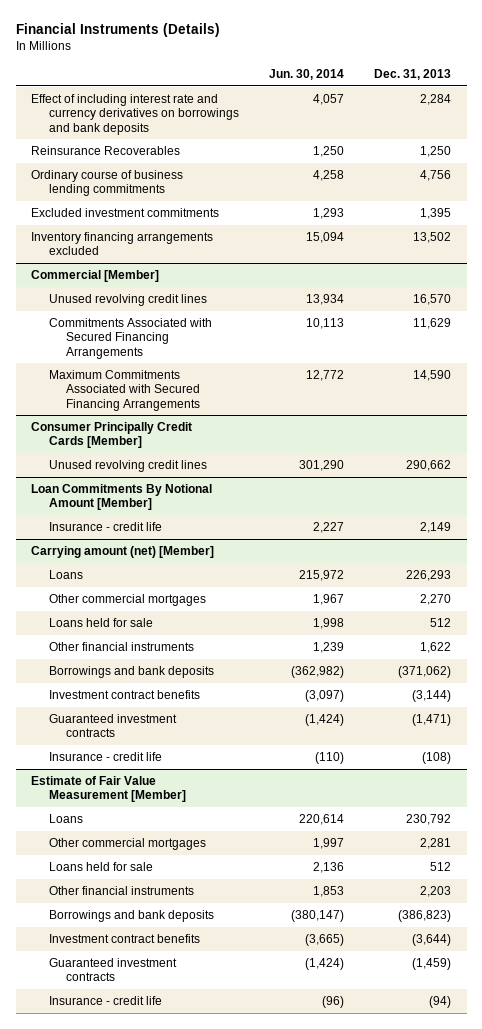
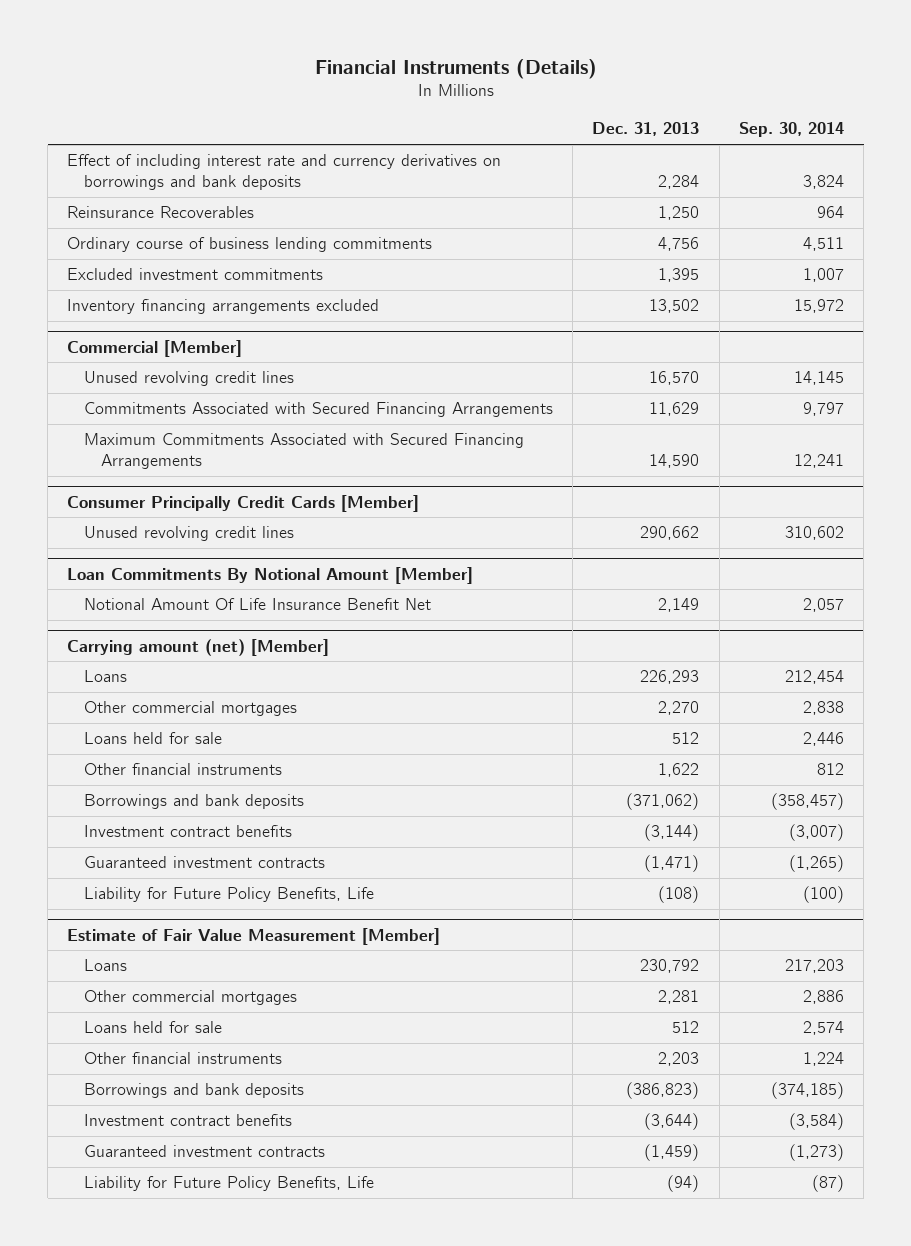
[268,69,344,81] Jun. 30, 2014 -> none
none -> [738,122,844,138] Sep. 30, 2014
[48,521,162,531] Insurance - credit life -> [83,598,431,611] Notional Amount Of Life Insurance Benefit Net
[48,751,162,761] Insurance - credit life -> [83,887,374,903] Liability for Future Policy Benefits, Life
[48,995,162,1005] Insurance - credit life -> [83,1176,374,1192] Liability for Future Policy Benefits, Life

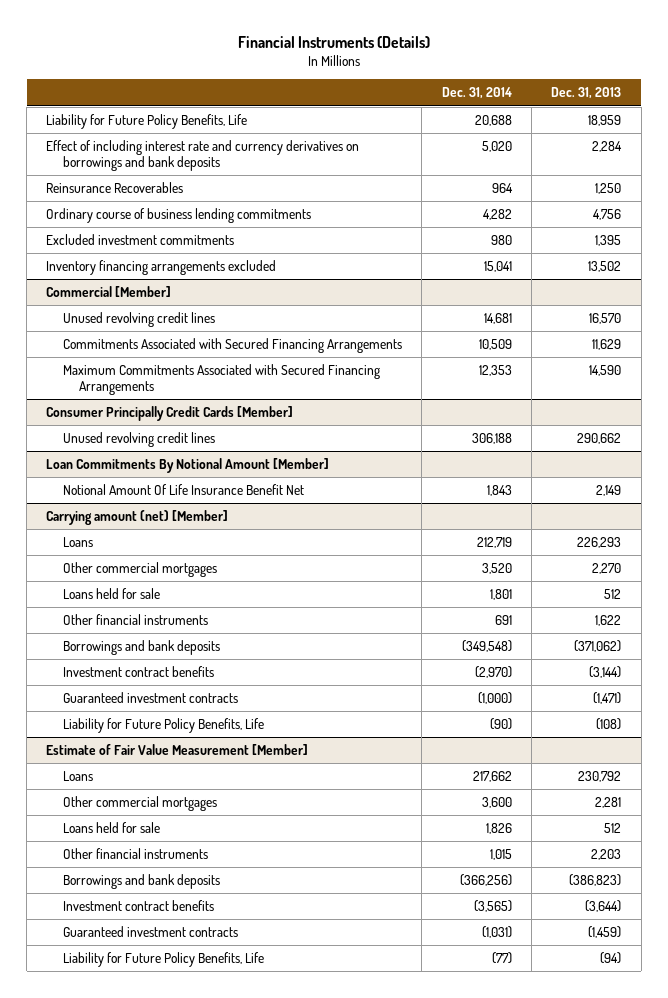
[738,122,844,138] Sep. 30, 2014 -> none
none -> [441,87,512,100] Dec. 31, 2014
none -> [46,114,248,130] Liability for Future Policy Benefits, Life

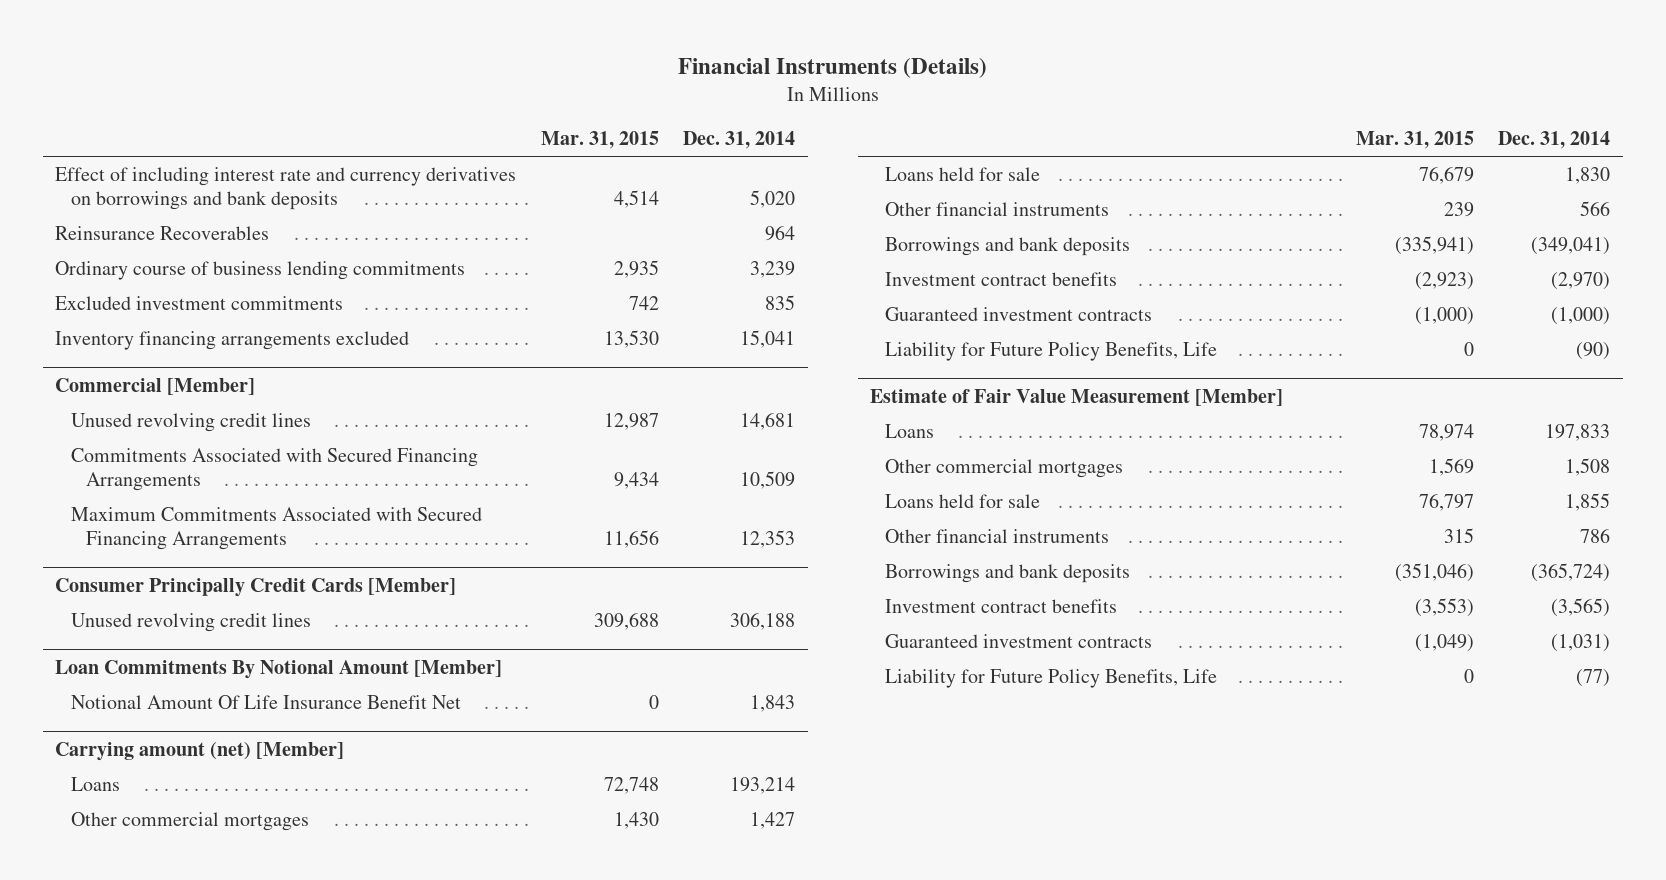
[551,87,622,100] Dec. 31, 2013 -> none
none -> [540,131,659,150] Mar. 31, 2015
[46,114,248,130] Liability for Future Policy Benefits, Life -> none
[482,209,512,221] 4,282 -> [750,261,796,279] 3,239
[490,235,512,246] 980 -> [765,295,796,311] 835
[476,537,512,549] 212,719 -> [730,777,796,795] 193,214
[481,563,512,575] 3,520 -> [750,812,796,830] 1,427
[489,589,512,601] 1,801 -> [1565,167,1611,185] 1,830
[494,615,512,626] 691 -> [1580,201,1611,217] 566
[461,640,512,653] (349,548) -> [1531,237,1611,256] (349,041)
[472,771,512,783] 217,662 -> [1545,424,1611,442] 197,833
[481,797,512,809] 3,600 -> [1565,458,1611,477] 1,508
[485,823,512,835] 1,826 -> [1565,493,1611,512] 1,855
[489,849,512,861] 1,015 -> [1580,528,1611,544] 786
[459,874,512,887] (366,256) -> [1531,563,1611,583] (365,724)

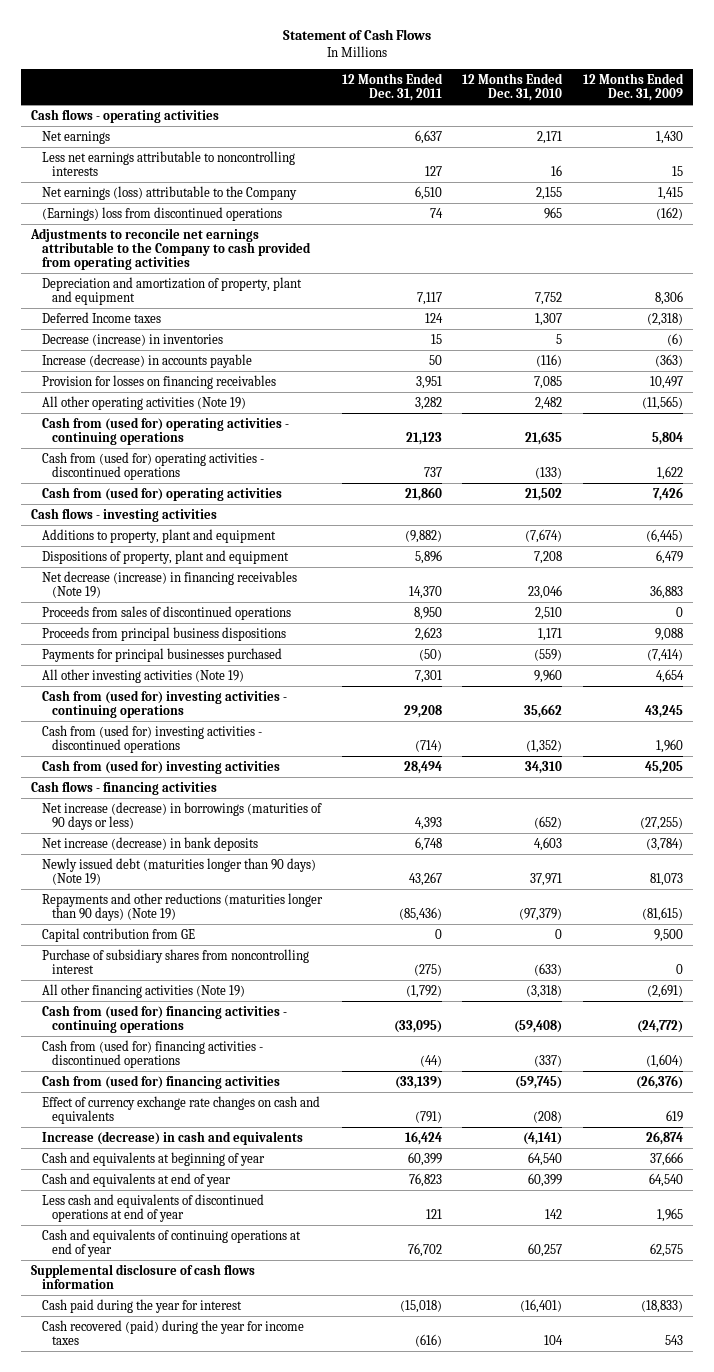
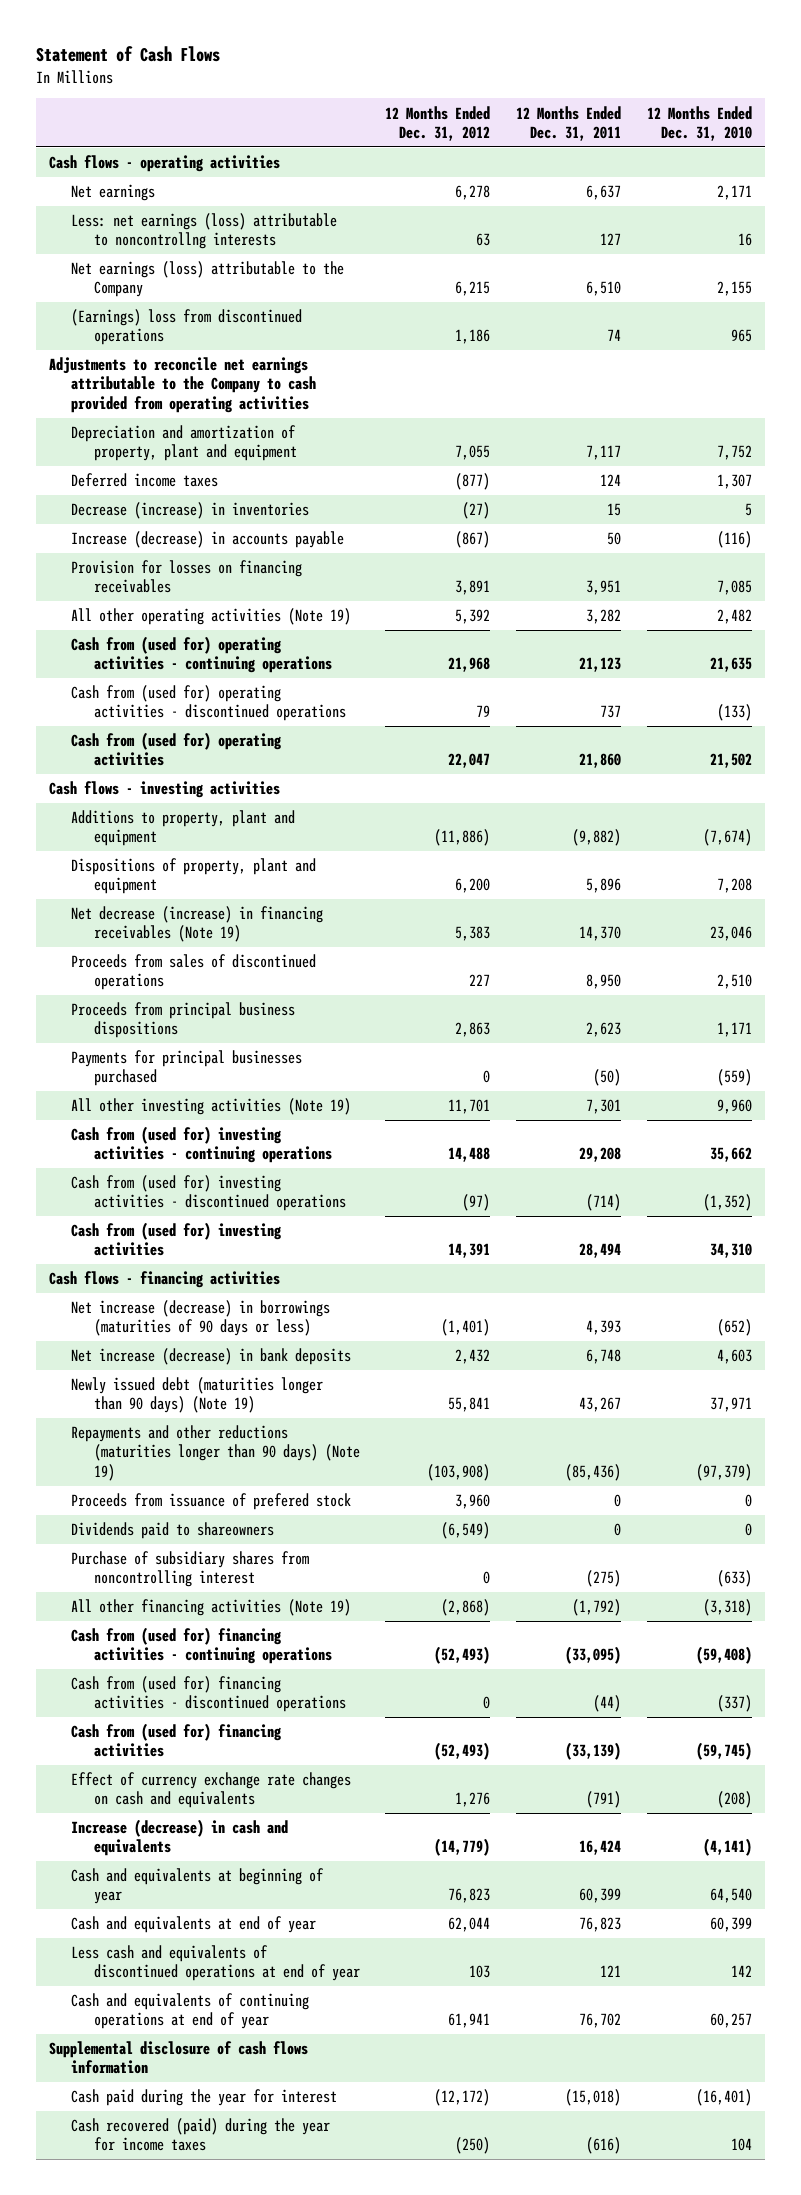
[582,72,684,102] 12 Months Ended Dec. 31, 2009 -> none
none -> [385,105,491,141] 12 Months Ended Dec. 31, 2012
[41,150,295,176] Less net earnings attributable to noncontrolling interests -> [71,213,338,250] Less: net earnings (loss) attributable to noncontrollng interests
[41,311,161,323] Deferred Income taxes -> [71,473,219,488] Deferred income taxes
[41,927,195,942] Capital contribution from GE -> none
none -> [71,1493,352,1511] Proceeds from issuance of prefered stock
none -> [71,1522,275,1540] Dividends paid to shareowners

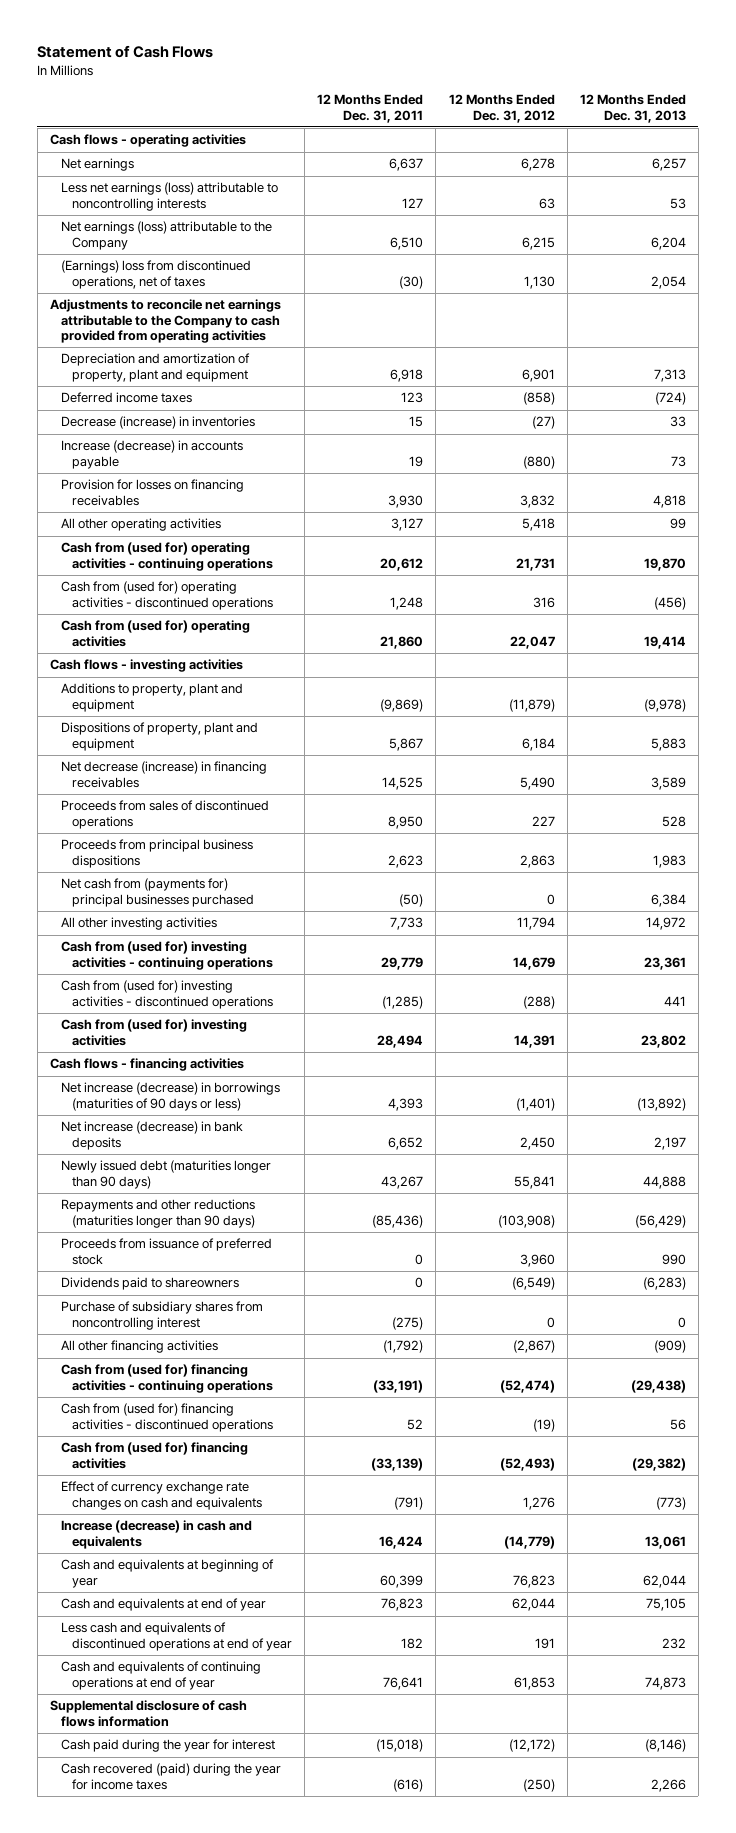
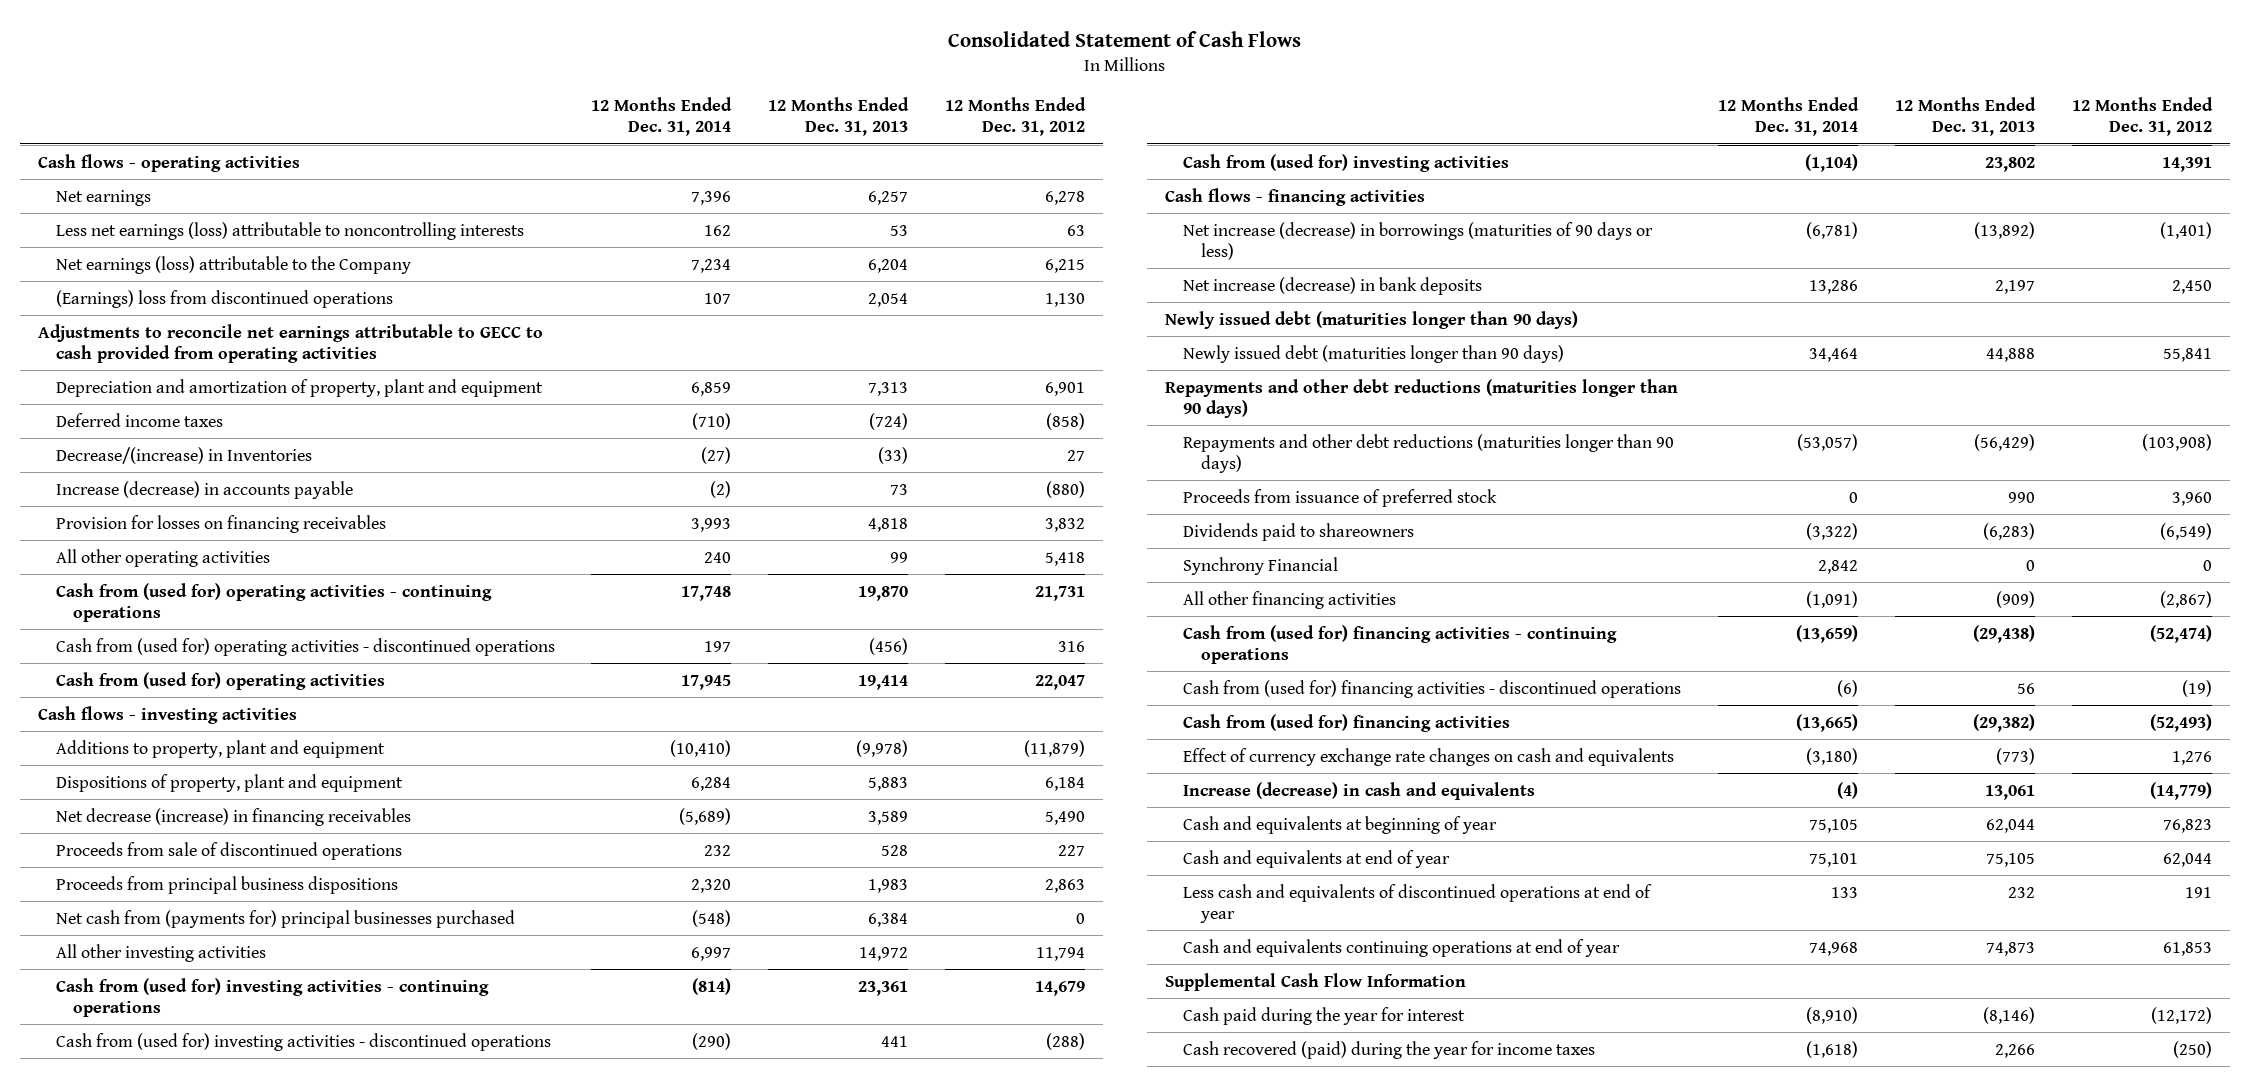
[37,45,214,59] Statement of Cash Flows -> [947,31,1301,48] Consolidated Statement of Cash Flows
[317,94,424,123] 12 Months Ended Dec. 31, 2011 -> none
none -> [591,97,733,137] 12 Months Ended Dec. 31, 2014
[61,260,252,289] (Earnings) loss from discontinued operations, net of taxes -> [55,289,393,308] (Earnings) loss from discontinued operations
[49,299,281,344] Adjustments to reconcile net earnings attributable to the Company to cash provided from operating activities -> [38,323,544,363] Adjustments to reconcile net earnings attributable to GECC to cash provided from operating activities
[61,416,256,430] Decrease (increase) in inventories -> [55,446,312,464] Decrease/(increase) in Inventories
[531,416,555,430] (27) -> [1066,449,1085,461] 27
[669,416,686,428] 33 -> [877,446,908,464] (33)
[61,800,270,829] Proceeds from sales of discontinued operations -> [55,841,402,860] Proceeds from sale of discontinued operations
none -> [1165,310,1579,329] Newly issued debt (maturities longer than 90 days)
none -> [1165,378,1679,418] Repayments and other debt reductions (maturities longer than 90 days)
[61,1199,256,1228] Repayments and other reductions (maturities longer than 90 days) -> [1182,433,1674,473] Repayments and other debt reductions (maturities longer than 90 days)
[61,1301,264,1330] Purchase of subsidiary shares from noncontrolling interest -> none
none -> [1182,556,1338,575] Synchrony Financial
[61,1661,262,1690] Cash and equivalents of continuing operations at end of year -> [1182,938,1620,957] Cash and equivalents continuing operations at end of year
[49,1700,247,1727] Supplemental disclosure of cash flows information -> [1165,972,1467,991] Supplemental Cash Flow Information

